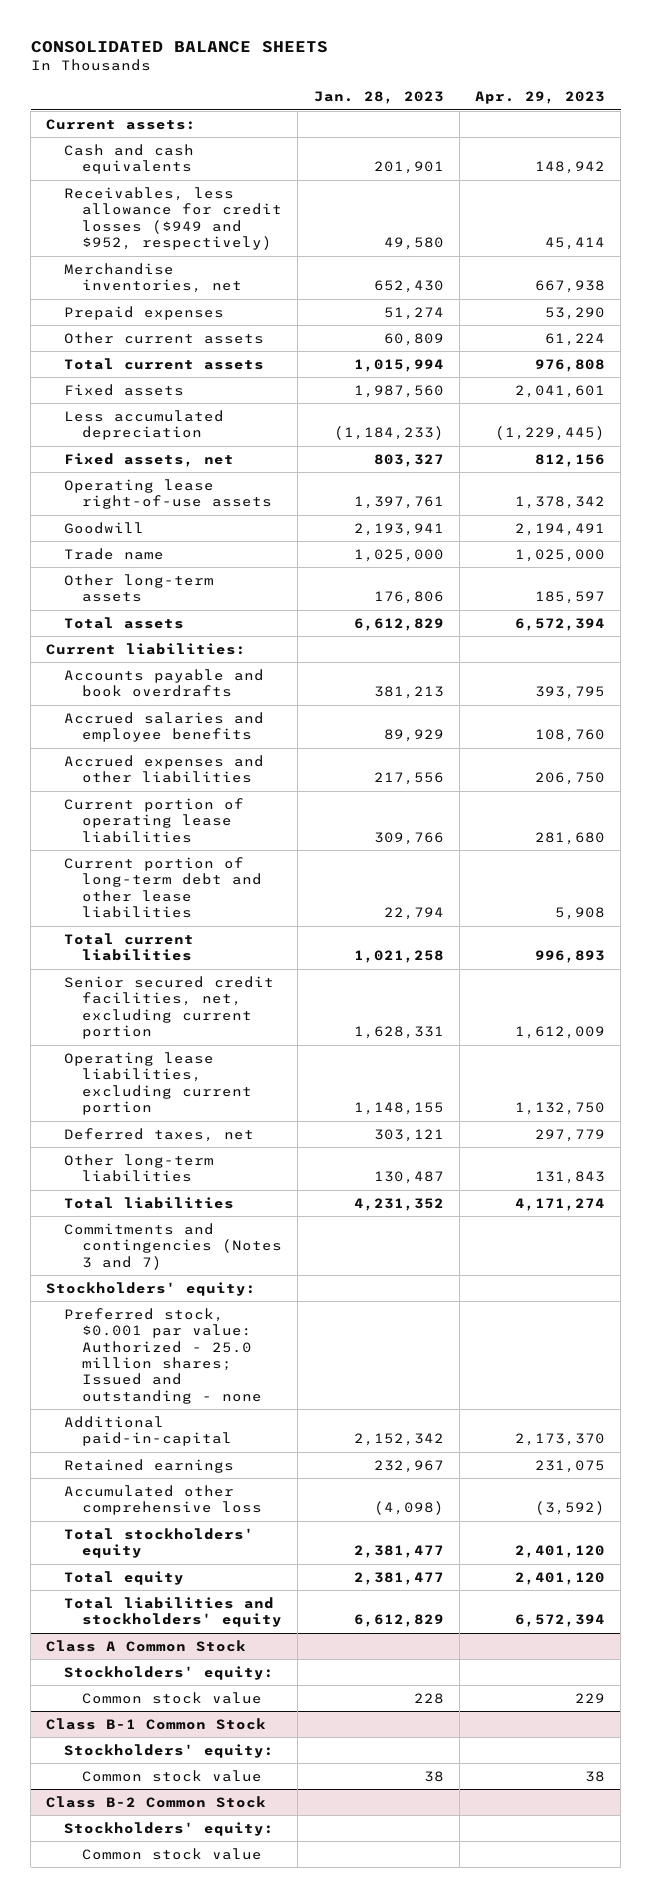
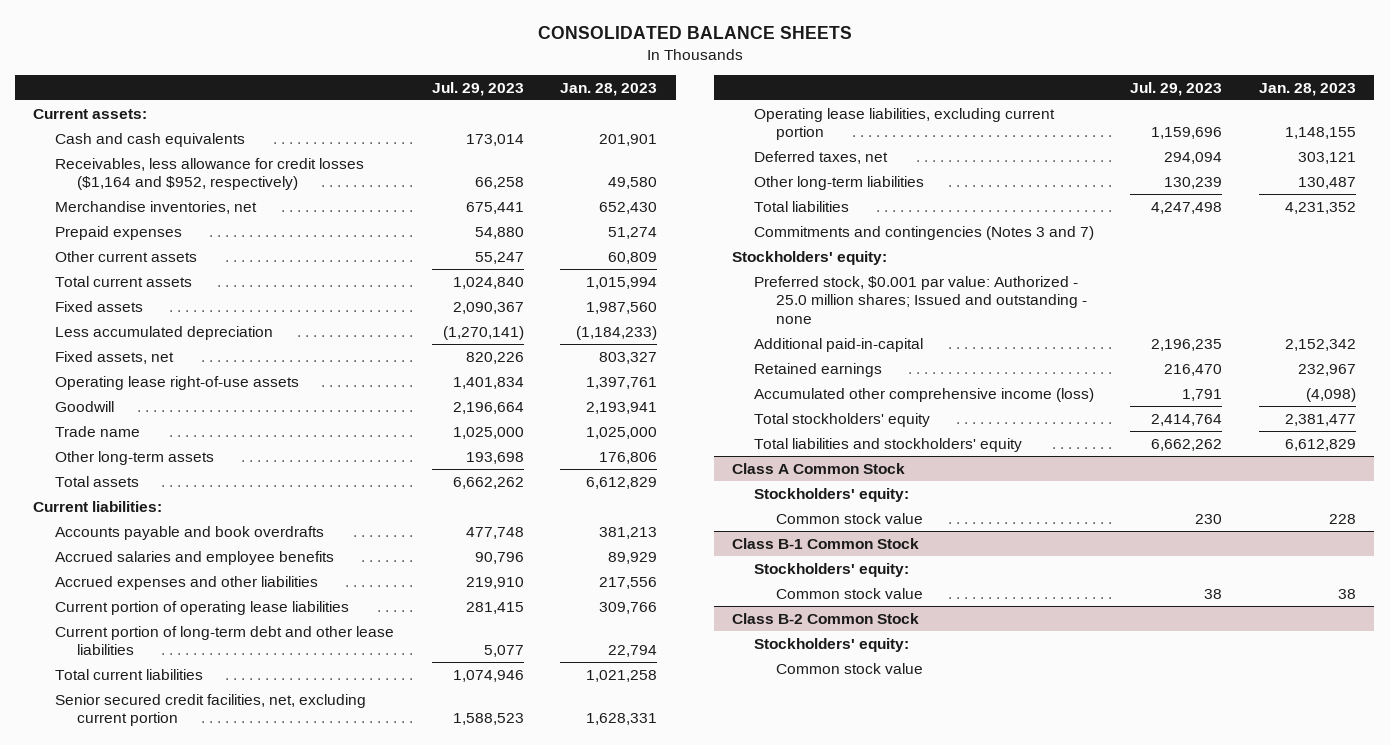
[475,91,606,105] Apr. 29, 2023 -> none
none -> [431,81,524,96] Jul. 29, 2023
[64,186,283,251] Receivables, less allowance for credit losses ($949 and $952, respectively) -> [55,157,365,191] Receivables, less allowance for credit losses ($1,164 and $952, respectively)
[64,1484,263,1516] Accumulated other comprehensive loss -> [753,387,1094,402] Accumulated other comprehensive income (loss)
[64,1570,185,1585] Total equity -> none

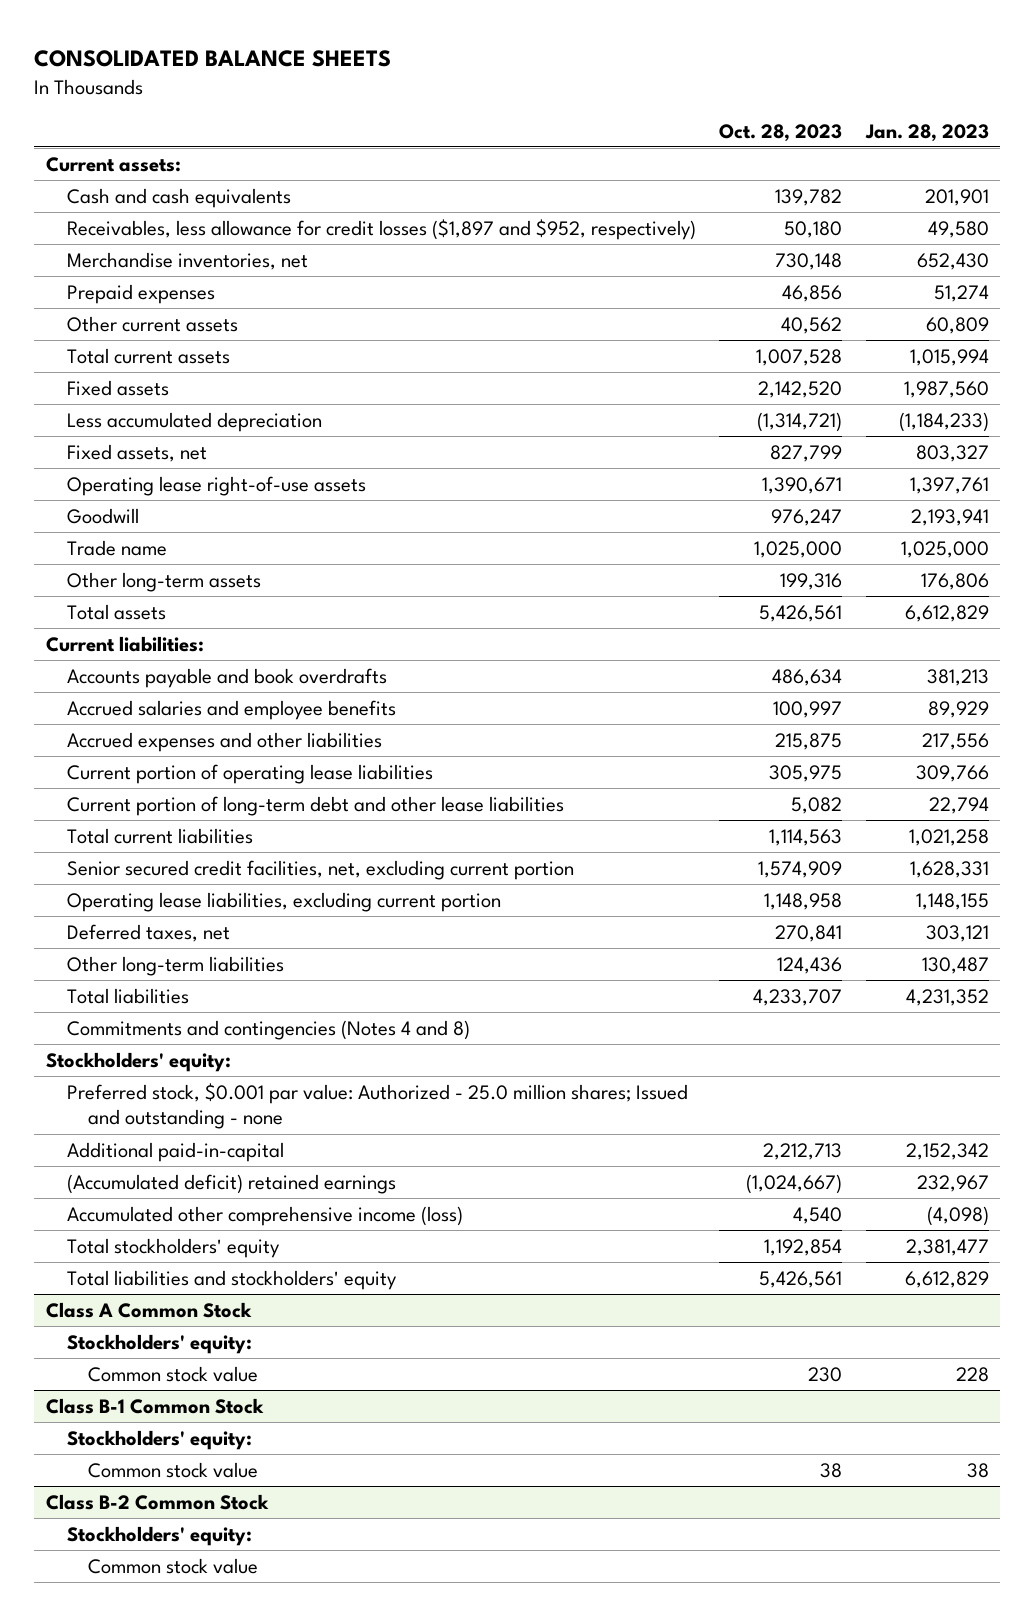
[431,81,524,96] Jul. 29, 2023 -> none
none -> [719,123,843,142] Oct. 28, 2023
[55,157,365,191] Receivables, less allowance for credit losses ($1,164 and $952, respectively) -> [66,218,696,240] Receivables, less allowance for credit losses ($1,897 and $952, respectively)
[753,225,1094,240] Commitments and contingencies (Notes 3 and 7) -> [66,1019,470,1040] Commitments and contingencies (Notes 4 and 8)
[753,362,882,377] Retained earnings -> [66,1173,396,1194] (Accumulated deficit) retained earnings

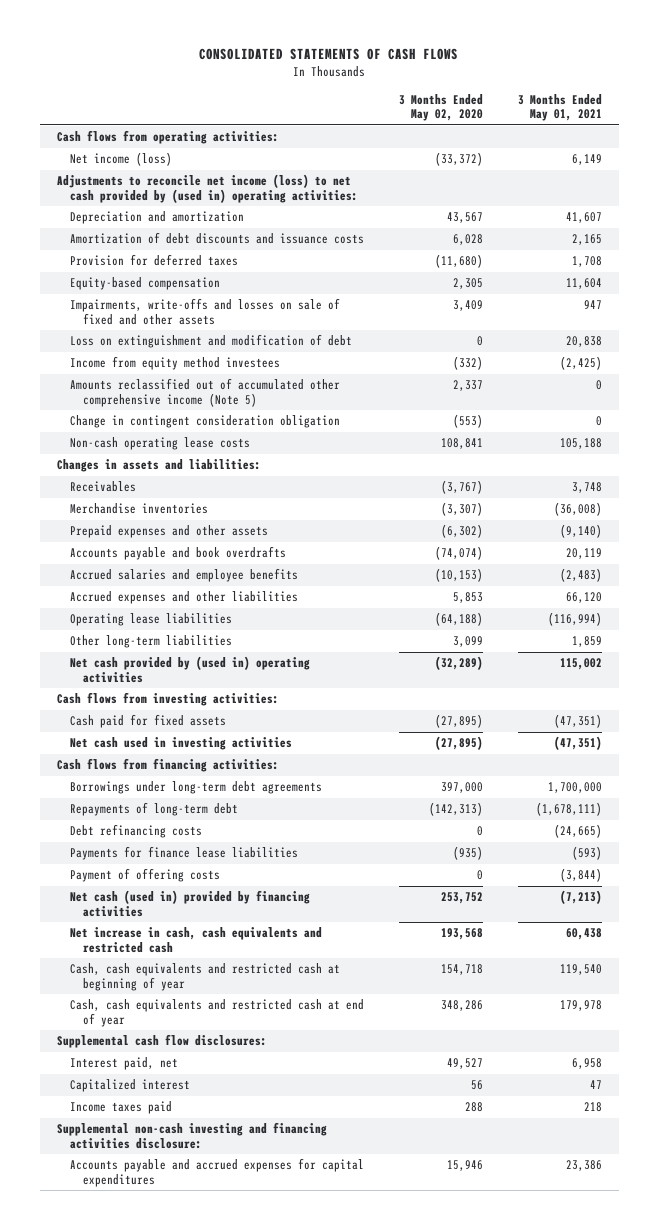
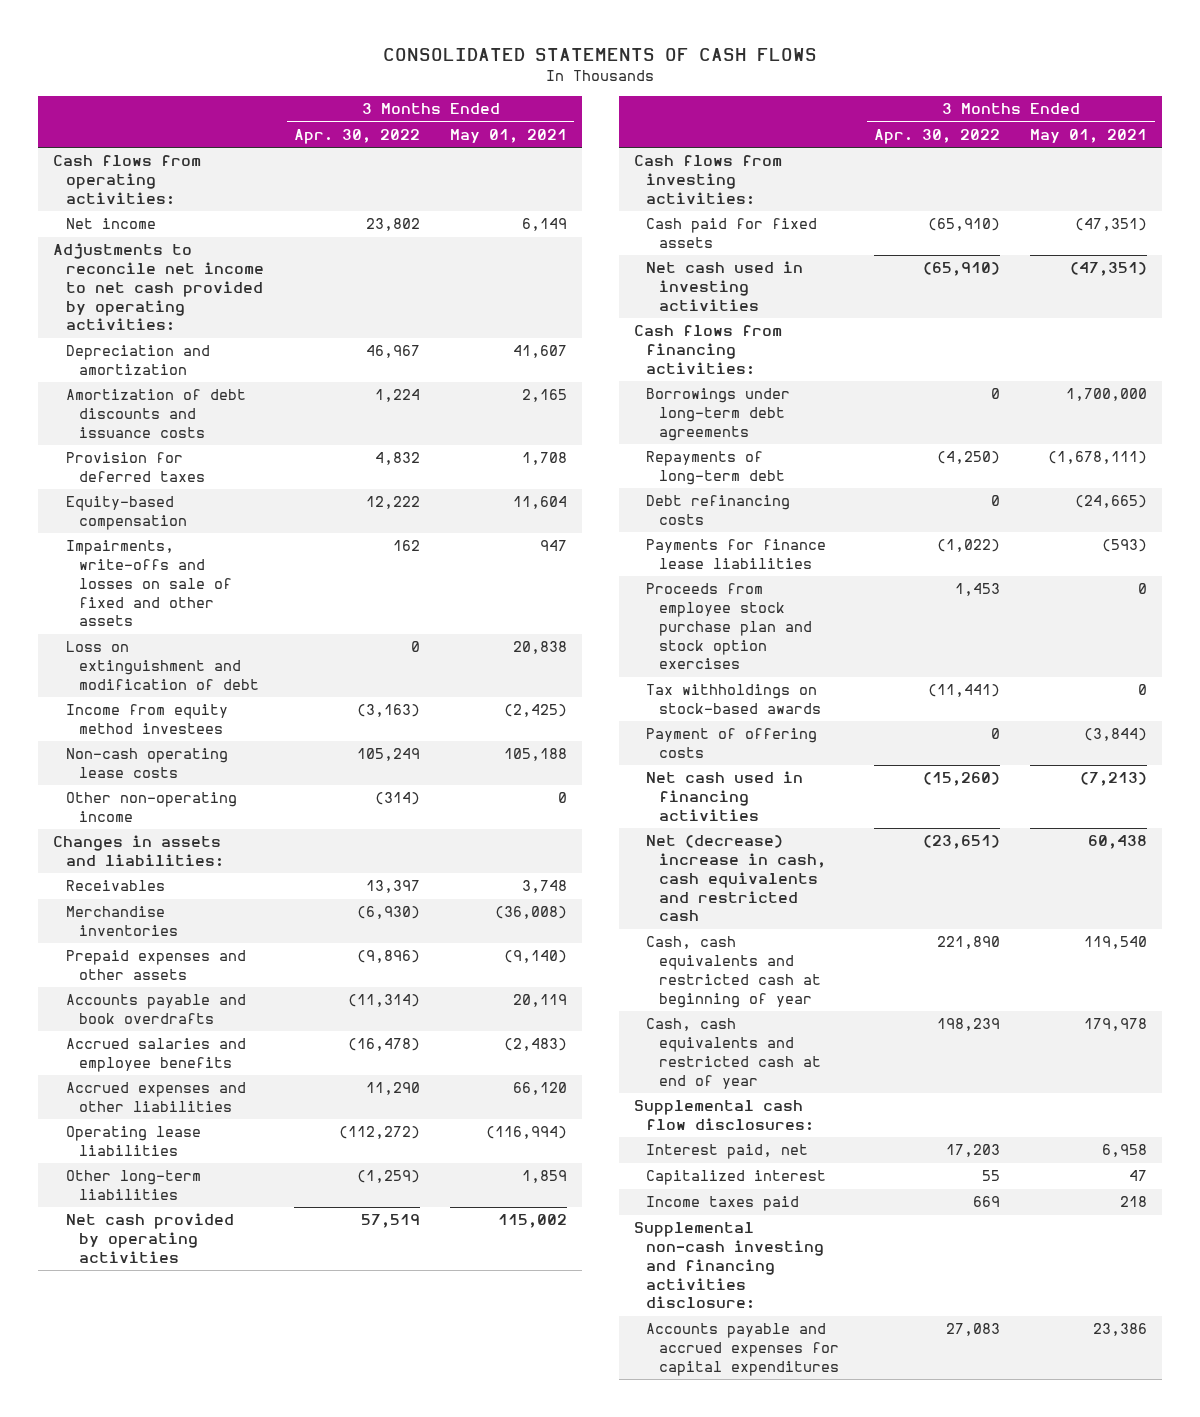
[398,93,483,122] 3 Months Ended May 02, 2020 -> none
none -> [294,128,421,144] Apr. 30, 2022
[70,152,173,167] Net income (loss) -> [66,218,157,230] Net income
[57,174,359,203] Adjustments to reconcile net income (loss) to net cash provided by (used in) operating activities: -> [53,243,265,332] Adjustments to reconcile net income to net cash provided by operating activities:
[70,378,341,407] Amounts reclassified out of accumulated other comprehensive income (Note 5) -> none
[70,415,341,429] Change in contingent consideration obligation -> none
none -> [66,792,238,823] Other non-operating income
[70,656,311,683] Net cash provided by (used in) operating activities -> [66,1213,235,1263] Net cash provided by operating activities
none -> [646,583,813,670] Proceeds from employee stock purchase plan and stock option exercises
none -> [646,684,822,715] Tax withholdings on stock-based awards
[70,890,311,917] Net cash (used in) provided by financing activities -> [646,771,804,821] Net cash used in financing activities
[70,927,323,953] Net increase in cash, cash equivalents and restricted cash -> [646,835,827,922] Net (decrease) increase in cash, cash equivalents and restricted cash

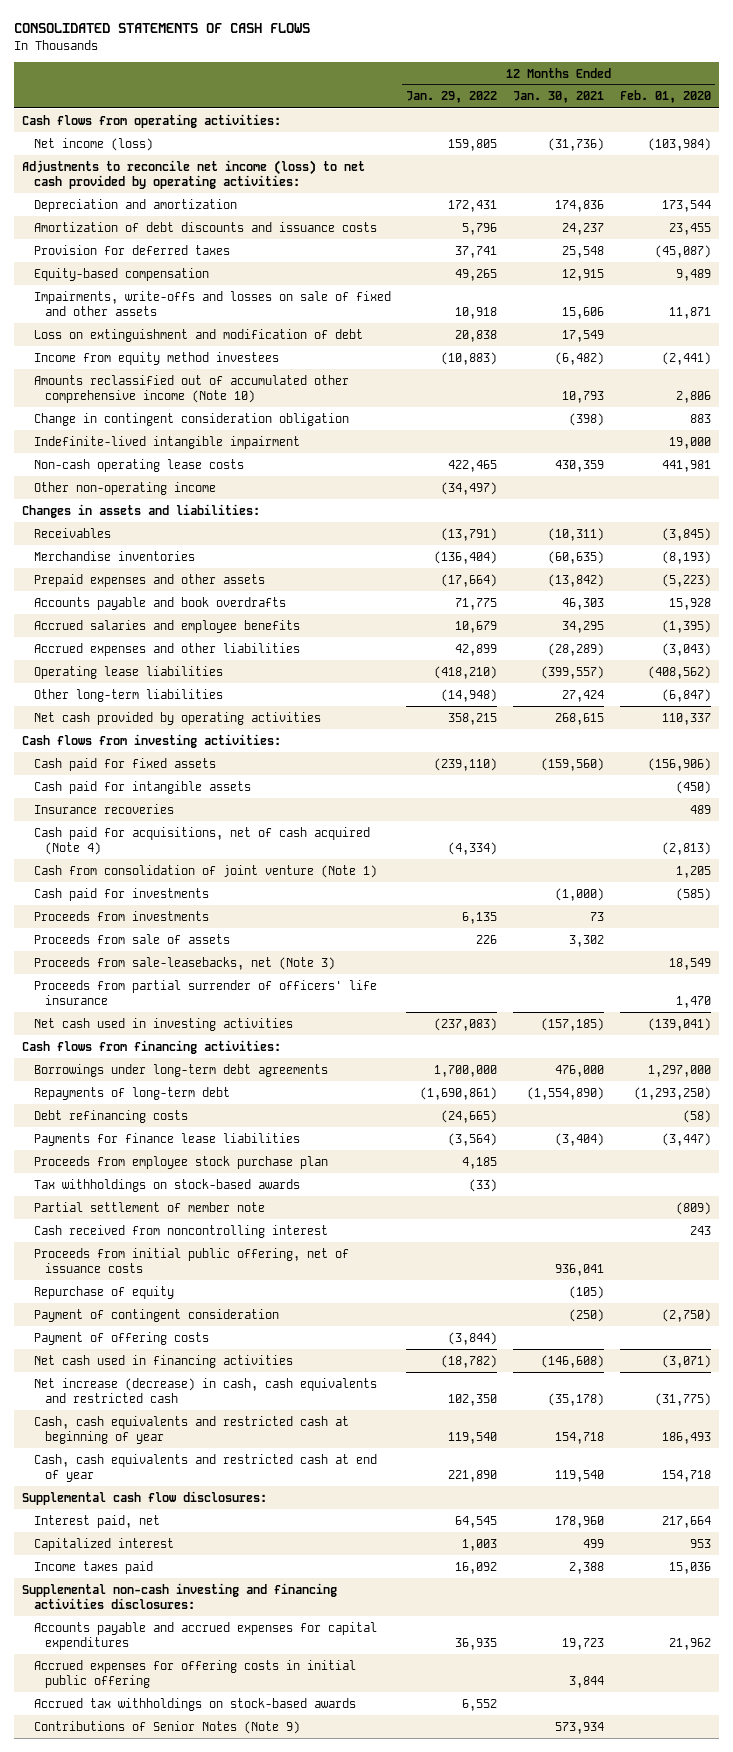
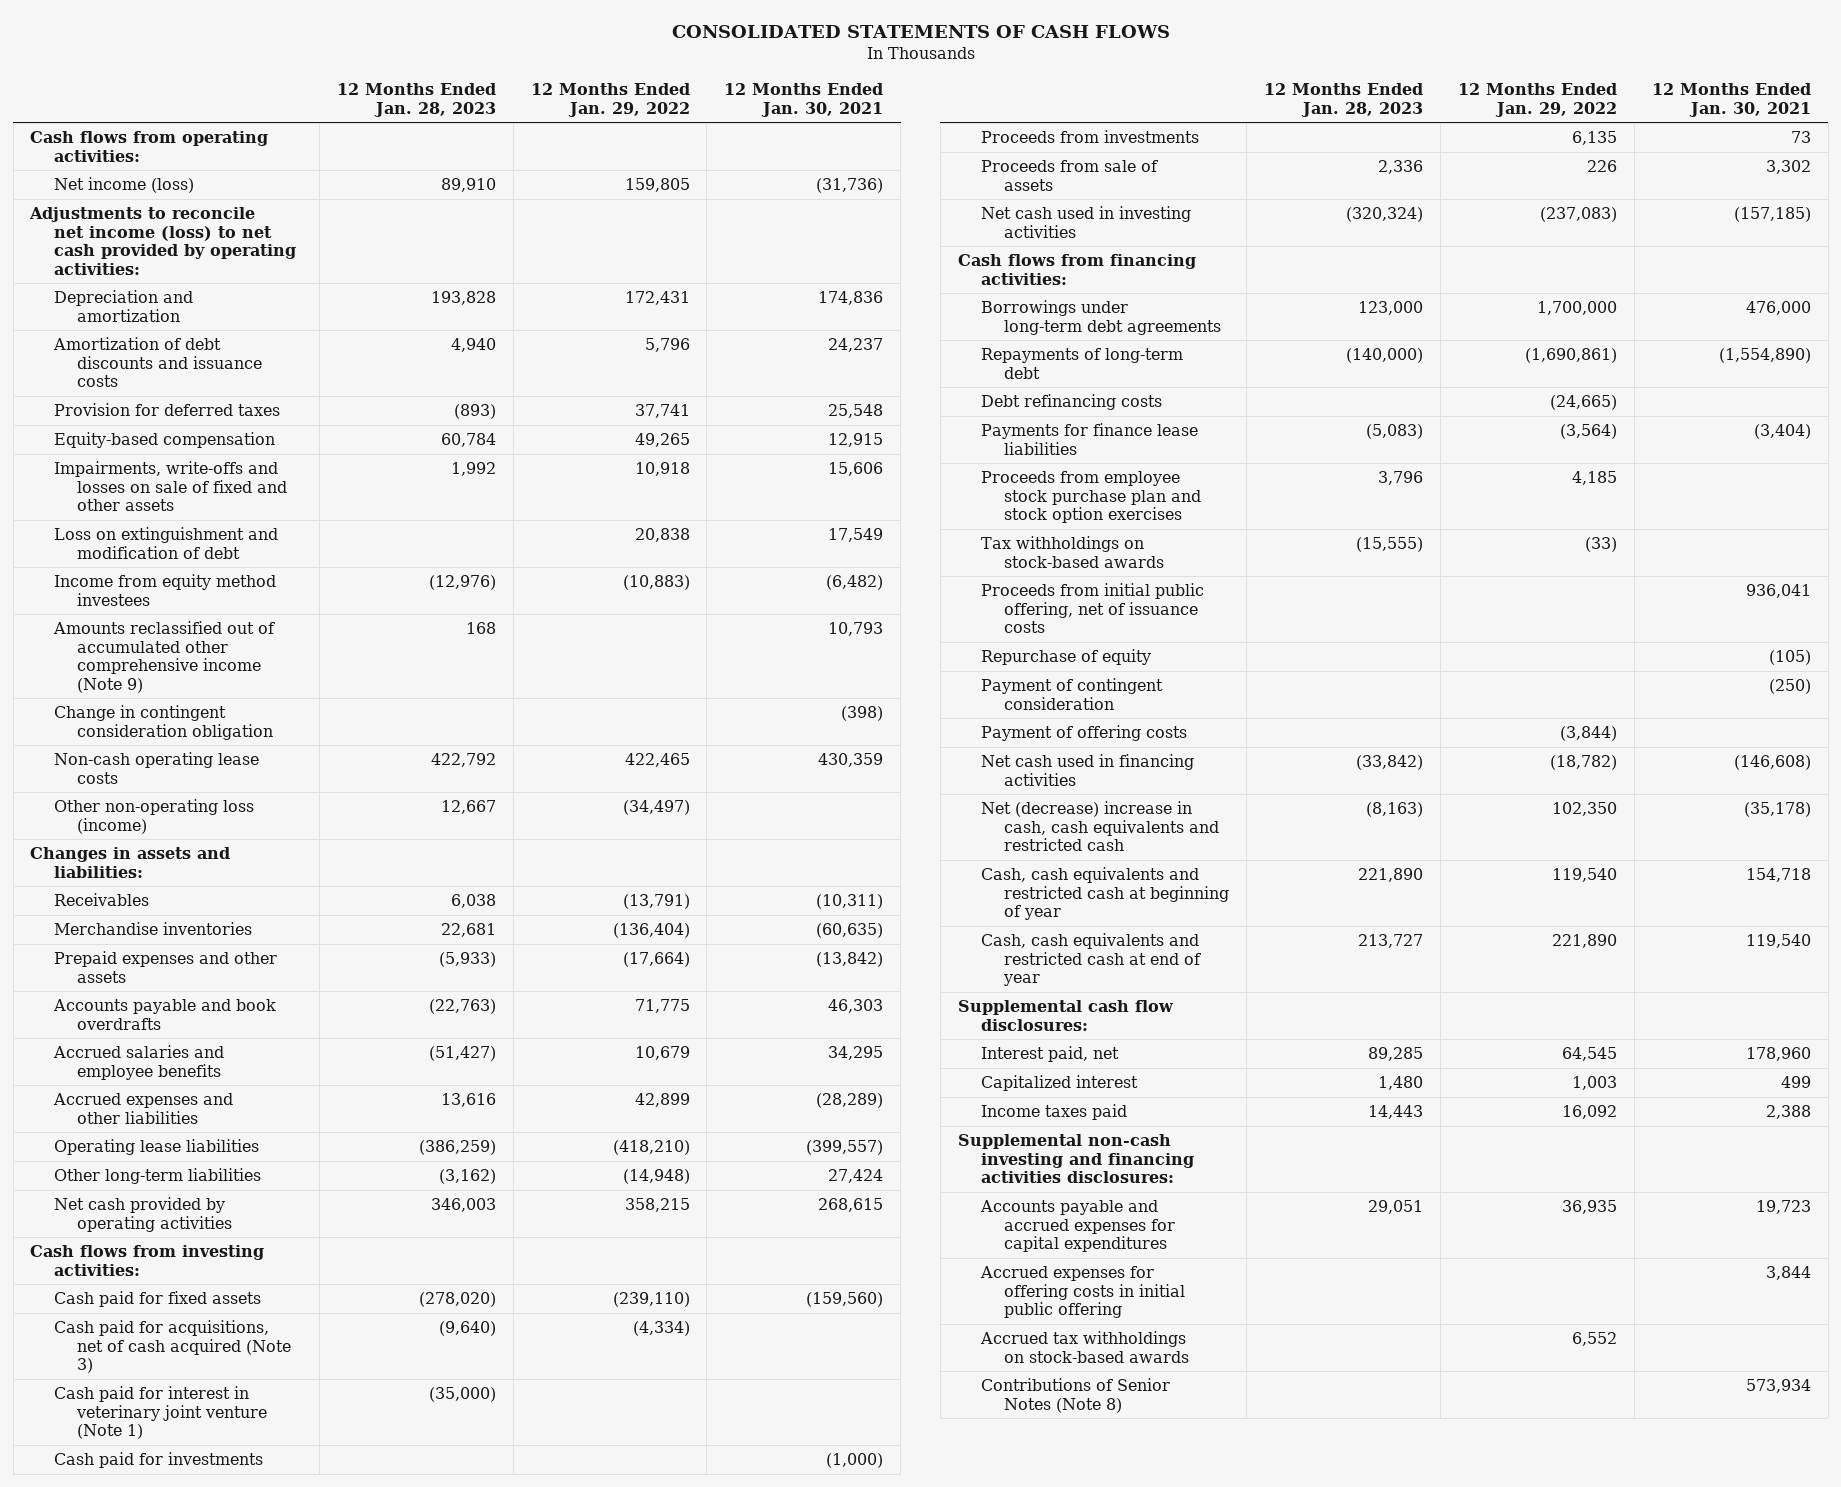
[620,90,712,104] Feb. 01, 2020 -> none
none -> [336,83,496,117] 12 Months Ended Jan. 28, 2023
[33,374,349,403] Amounts reclassified out of accumulated other comprehensive income (Note 10) -> [52,621,275,693] Amounts reclassified out of accumulated other comprehensive income (Note 9)
[33,435,300,449] Indefinite-lived intangible impairment -> none
[33,481,216,495] Other non-operating income -> [53,799,254,834] Other non-operating loss (income)
[33,780,251,794] Cash paid for intangible assets -> none
[33,803,174,814] Insurance recoveries -> none
[33,864,377,878] Cash from consolidation of joint venture (Note 1) -> none
[33,826,370,855] Cash paid for acquisitions, net of cash acquired (Note 4) -> [53,1320,291,1374] Cash paid for acquisitions, net of cash acquired (Note 3)
none -> [53,1386,267,1440] Cash paid for interest in veterinary joint venture (Note 1)
[33,956,335,970] Proceeds from sale-leasebacks, net (Note 3) -> none
[33,979,377,1005] Proceeds from partial surrender of officers' life insurance -> none
[33,1155,328,1169] Proceeds from employee stock purchase plan -> [981,471,1202,524] Proceeds from employee stock purchase plan and stock option exercises
[33,1201,265,1212] Partial settlement of member note -> none
[33,1224,328,1238] Cash received from noncontrolling interest -> none
[33,1377,377,1403] Net increase (decrease) in cash, cash equivalents and restricted cash -> [981,801,1220,852] Net (decrease) increase in cash, cash equivalents and restricted cash
[33,1720,300,1734] Contributions of Senior Notes (Note 9) -> [981,1378,1171,1413] Contributions of Senior Notes (Note 8)

